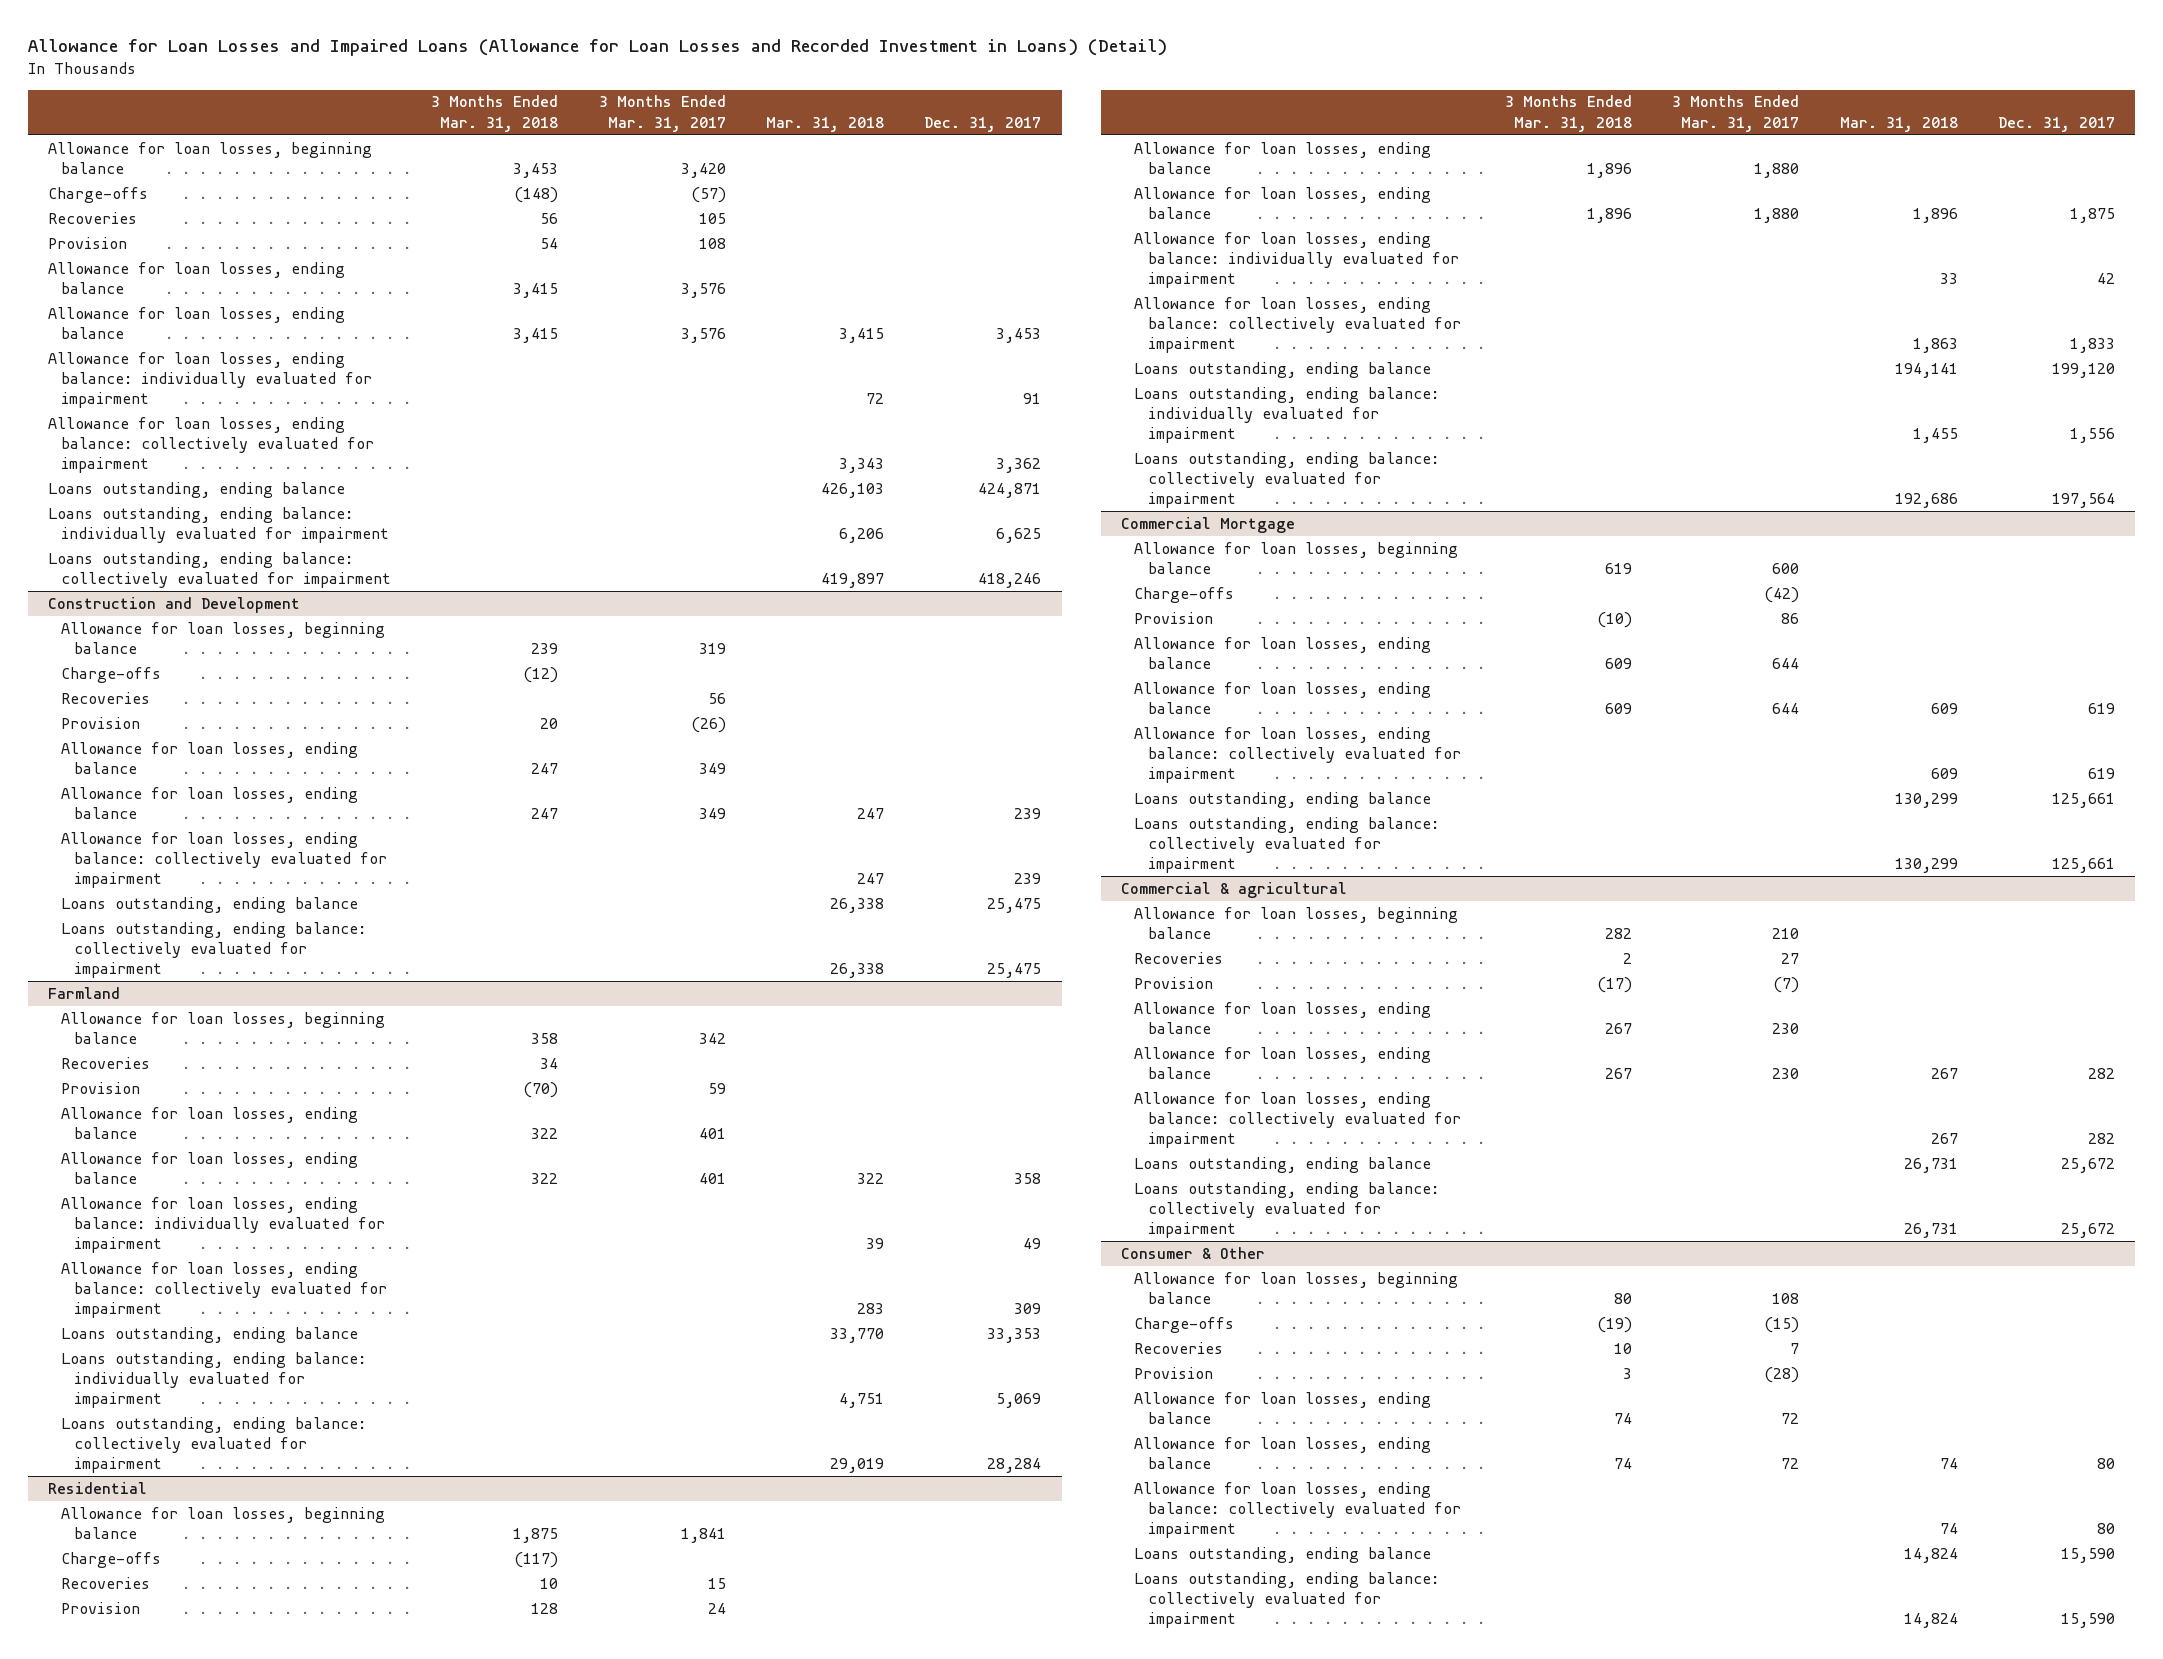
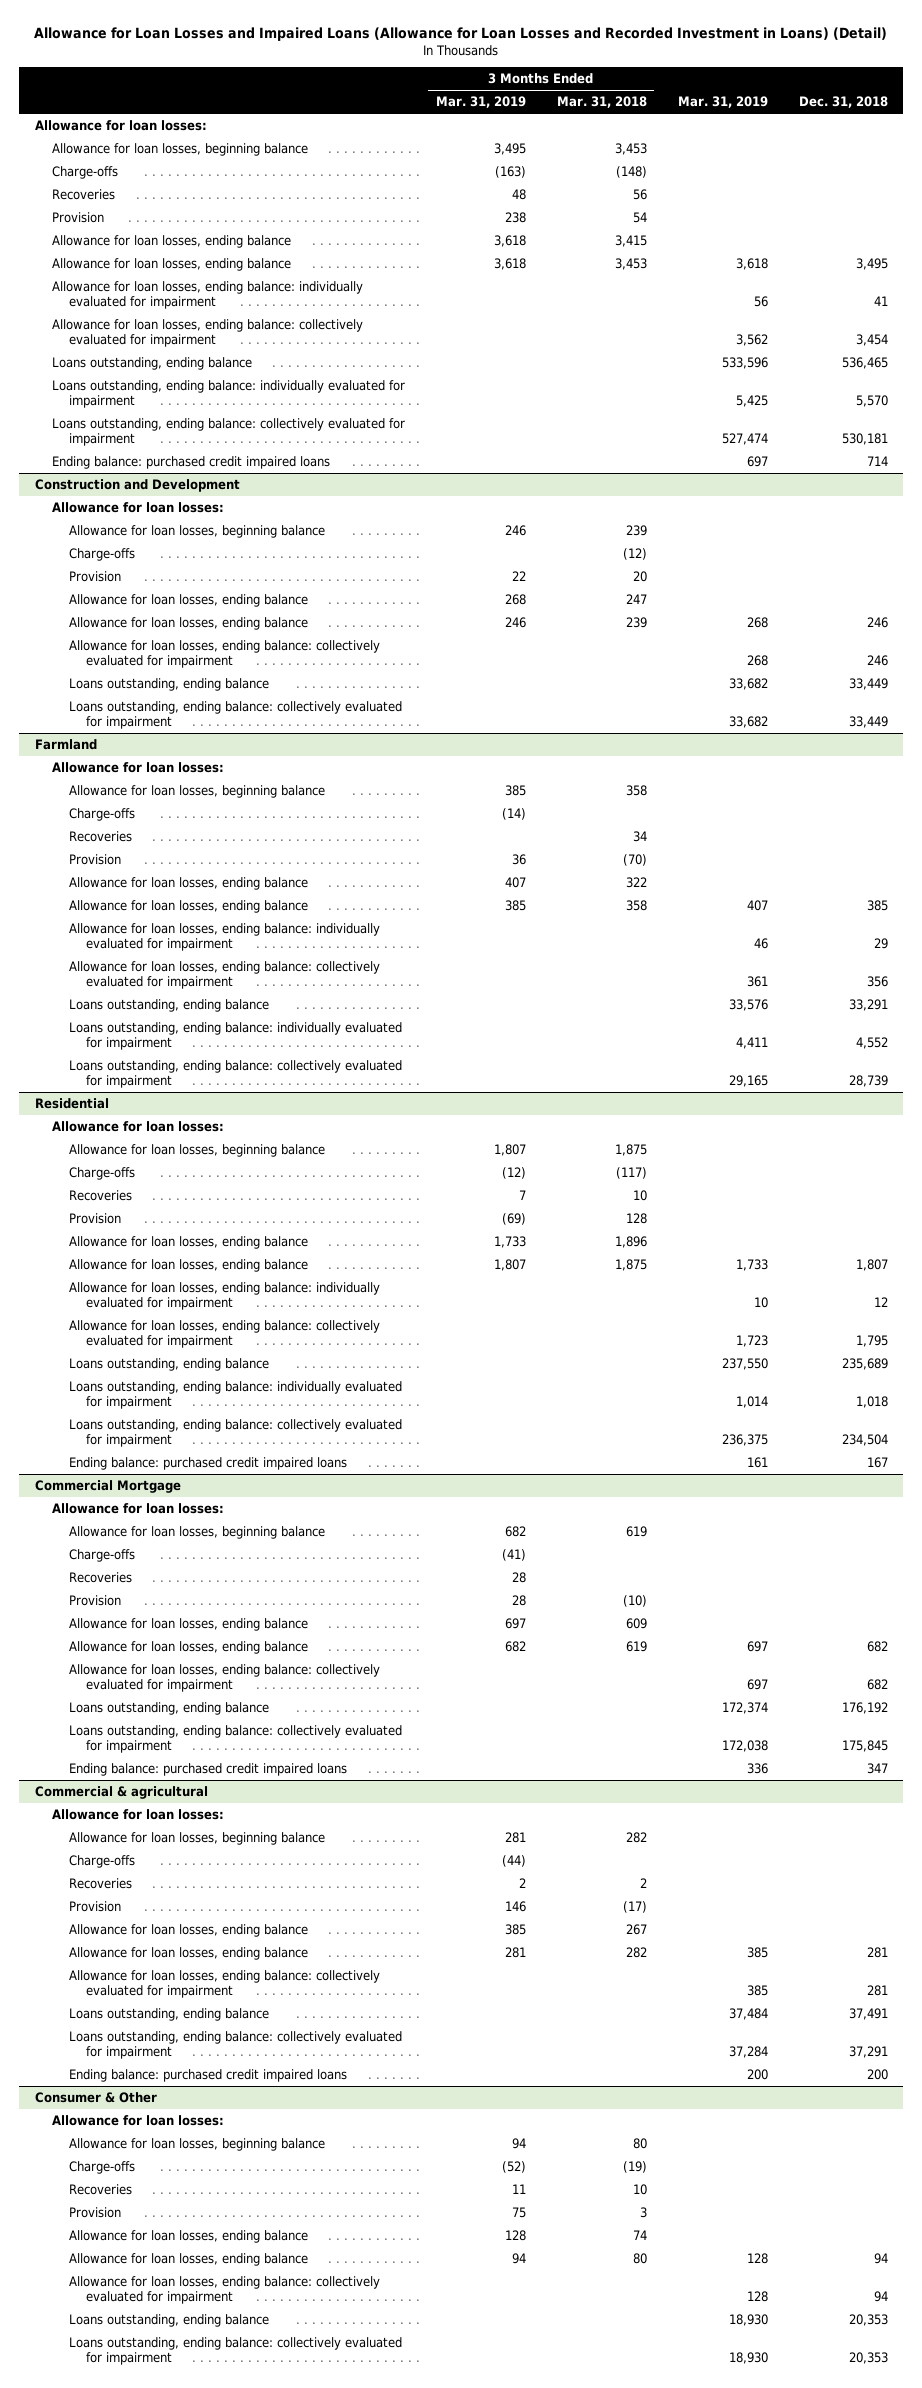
[598,95,726,132] 3 Months Ended Mar. 31, 2017 -> none
[766,116,885,132] Mar. 31, 2018 -> none
[924,116,1042,132] Dec. 31, 2017 -> none
none -> [435,96,526,109] Mar. 31, 2019
none -> [677,96,768,109] Mar. 31, 2019
none -> [798,96,888,109] Dec. 31, 2018
none -> [34,120,207,132] Allowance for loan losses:
[513,328,559,344] 3,415 -> [614,258,647,271] 3,453
none -> [51,456,330,470] Ending balance: purchased credit impaired loans
none -> [51,502,224,514] Allowance for loan losses:
[61,691,151,704] Recoveries -> none
[531,808,559,820] 247 -> [625,617,647,629] 239
none -> [51,762,224,774] Allowance for loan losses:
none -> [68,808,135,822] Charge-offs
[531,1173,559,1185] 322 -> [625,900,647,912] 358
none -> [51,1121,224,1133] Allowance for loan losses:
[1586,208,1632,224] 1,896 -> [614,1259,647,1272] 1,875
none -> [68,1457,347,1471] Ending balance: purchased credit impaired loans
none -> [51,1503,224,1515] Allowance for loan losses:
none -> [68,1572,132,1584] Recoveries
[1604,703,1632,715] 609 -> [625,1641,647,1653] 619
none -> [68,1763,347,1777] Ending balance: purchased credit impaired loans
none -> [51,1809,224,1821] Allowance for loan losses:
none -> [68,1855,135,1869] Charge-offs
[1604,1068,1632,1080] 267 -> [625,1947,647,1959] 282
none -> [68,2069,347,2083] Ending balance: purchased credit impaired loans
none -> [51,2115,224,2127] Allowance for loan losses:
[1613,1458,1632,1470] 74 -> [632,2253,647,2265] 80

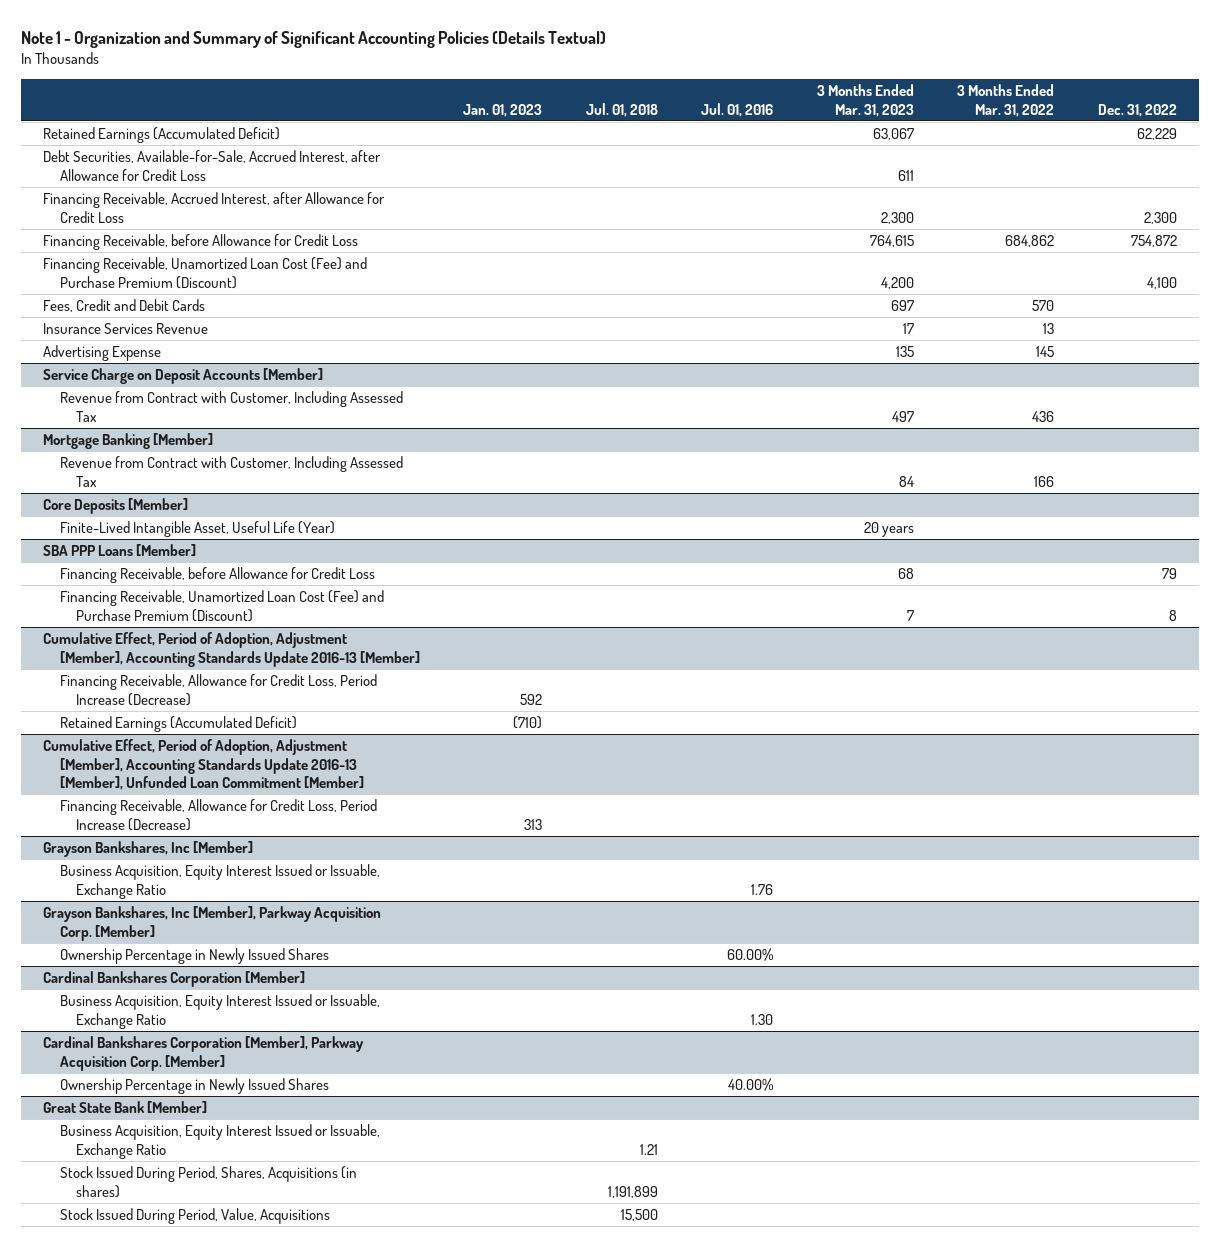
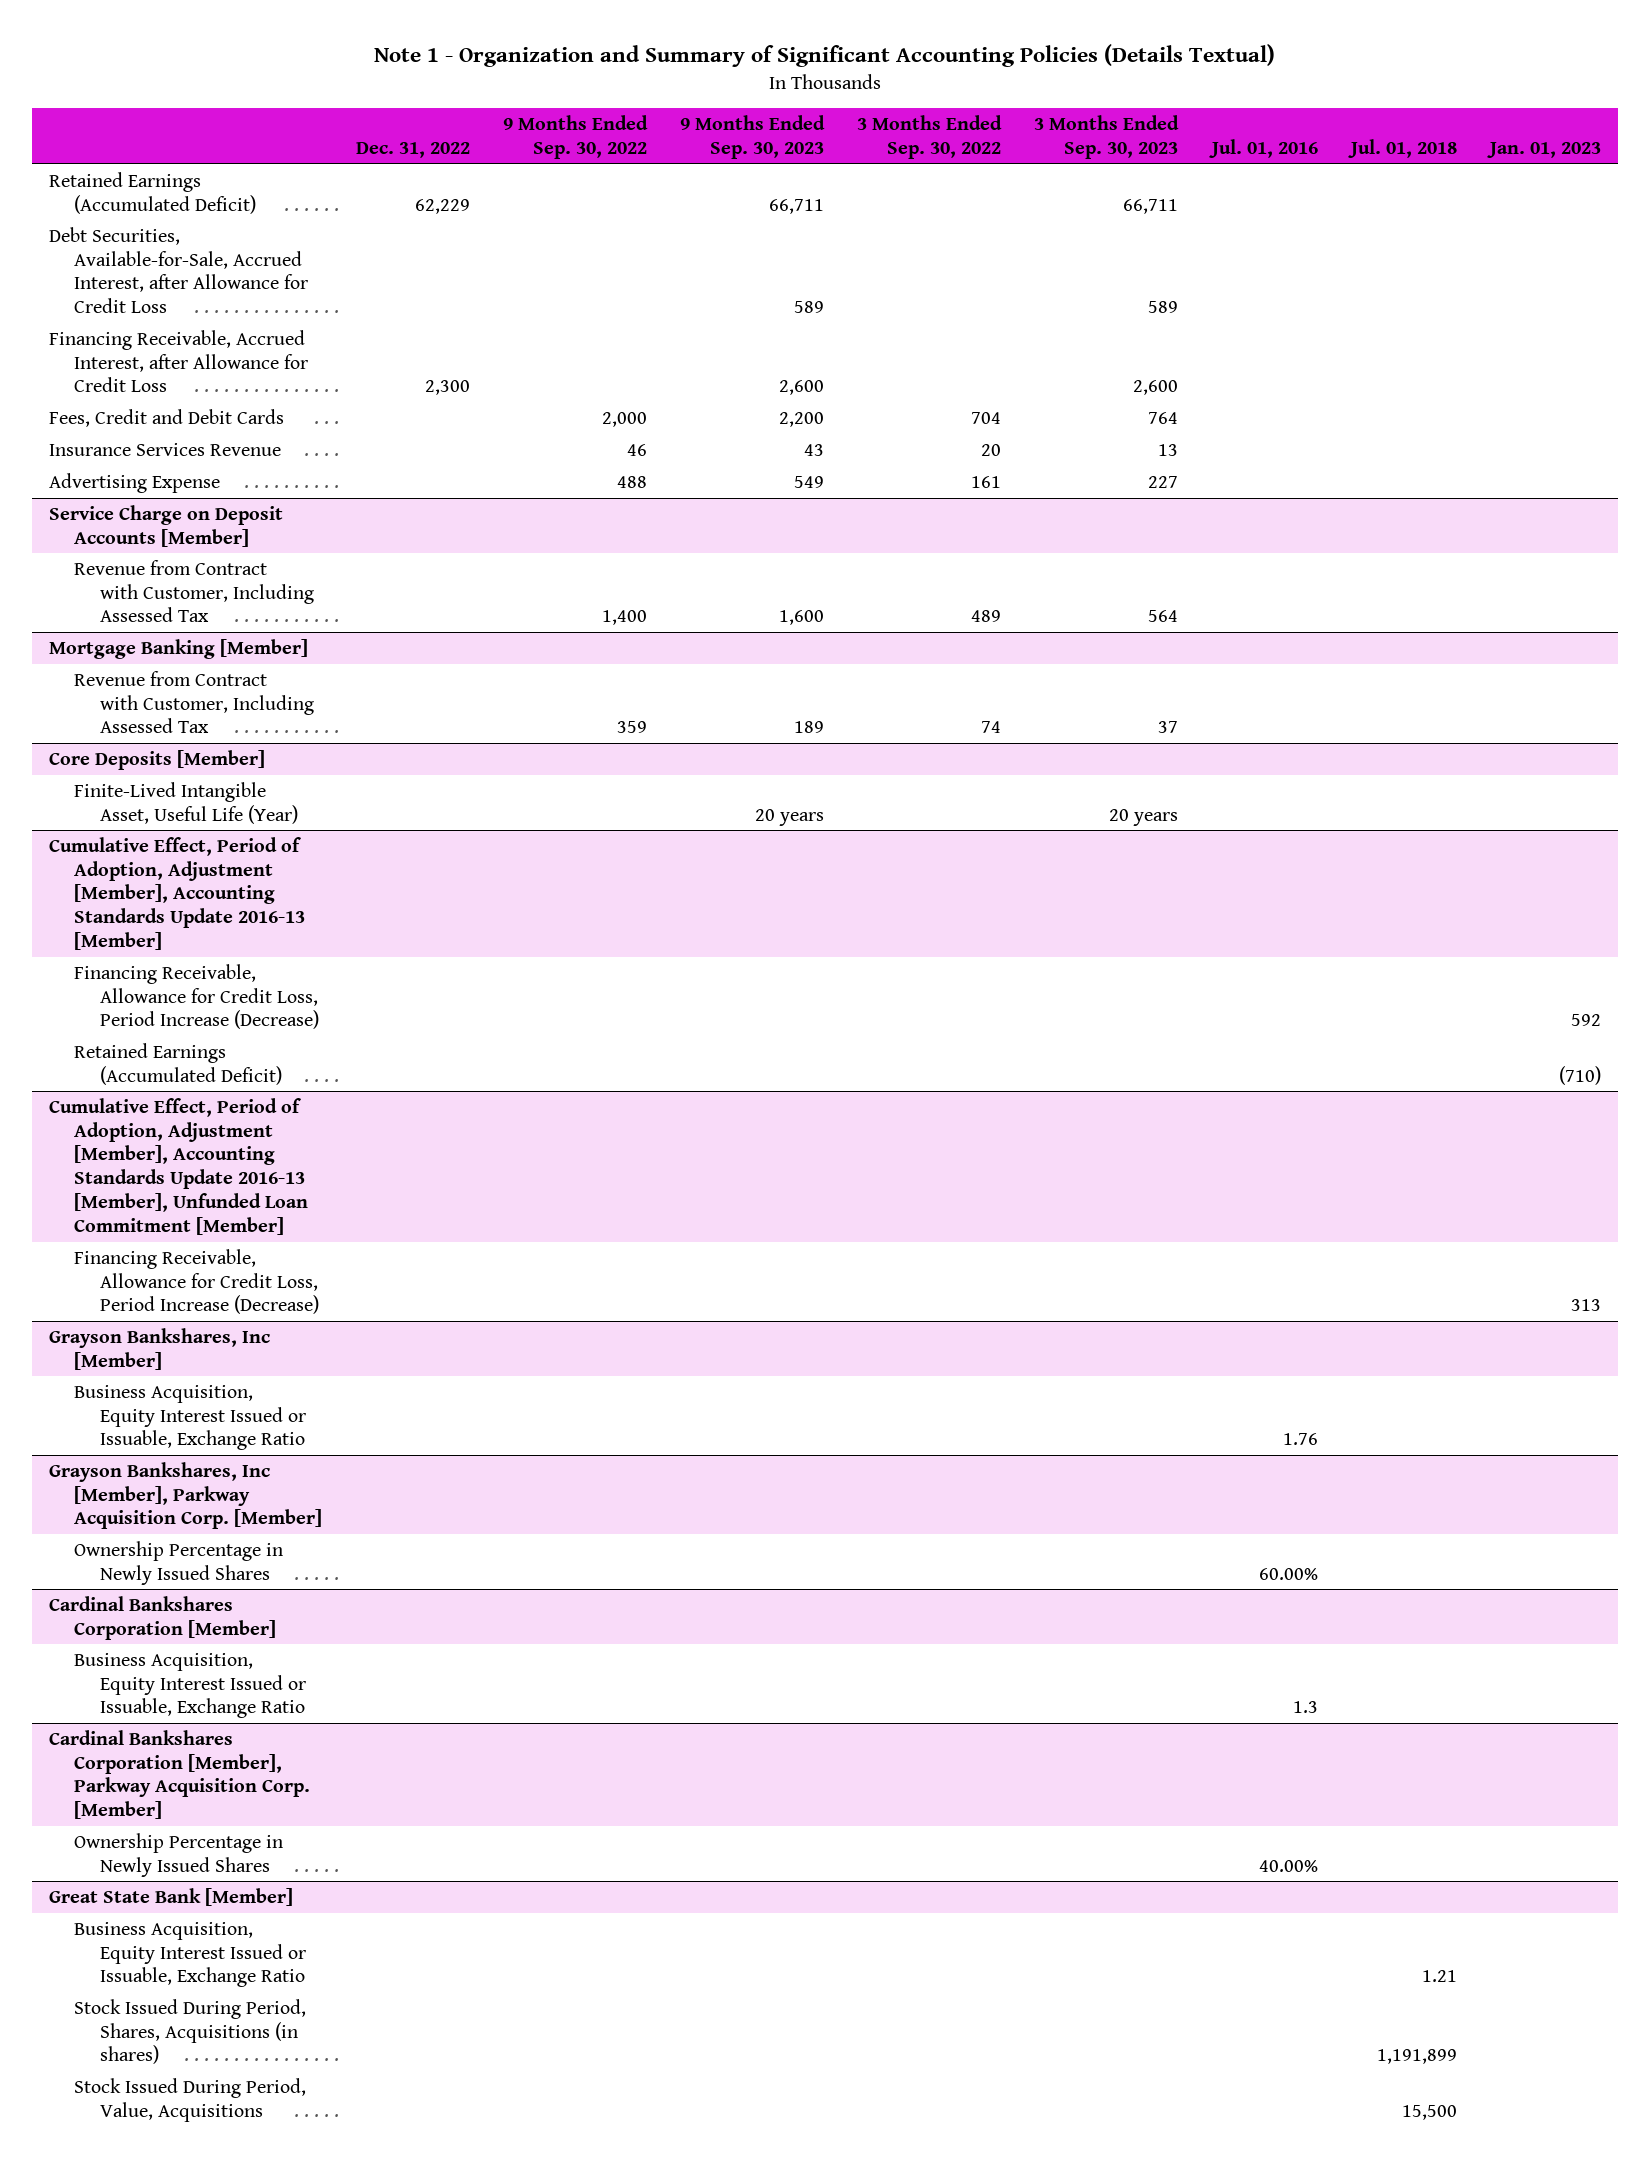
[816,84,914,117] 3 Months Ended Mar. 31, 2023 -> none
[957,84,1055,117] 3 Months Ended Mar. 31, 2022 -> none
none -> [502,114,648,159] 9 Months Ended Sep. 30, 2022
none -> [680,114,826,159] 9 Months Ended Sep. 30, 2023
none -> [857,114,1003,159] 3 Months Ended Sep. 30, 2022
none -> [1034,114,1180,159] 3 Months Ended Sep. 30, 2023
[42,233,358,250] Financing Receivable, before Allowance for Credit Loss -> none
[42,256,367,289] Financing Receivable, Unamortized Loan Cost (Fee) and Purchase Premium (Discount) -> none
[42,543,196,556] SBA PPP Loans [Member] -> none
[59,566,375,583] Financing Receivable, before Allowance for Credit Loss -> none
[59,589,384,622] Financing Receivable, Unamortized Loan Cost (Fee) and Purchase Premium (Discount) -> none
[751,1013,774,1025] 1.30 -> [1292,1701,1318,1714] 1.3

